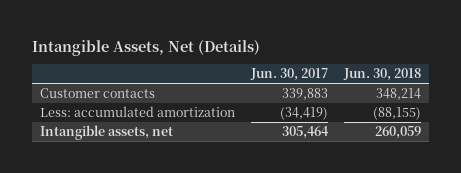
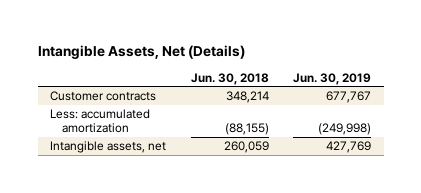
[250,68,329,82] Jun. 30, 2017 -> none
none -> [293,72,372,85] Jun. 30, 2019
[40,88,156,99] Customer contacts -> [49,91,156,102] Customer contracts

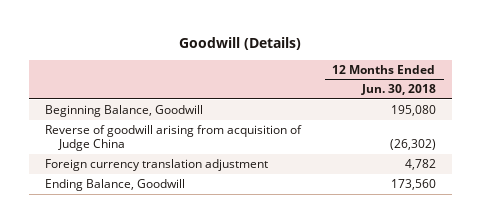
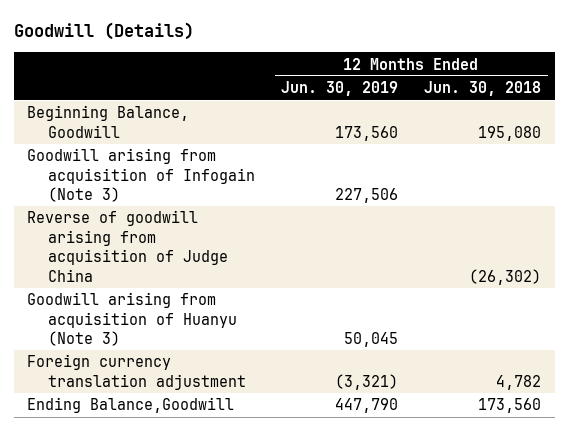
none -> [281,81,399,97] Jun. 30, 2019
none -> [27,148,255,203] Goodwill arising from acquisition of Infogain (Note 3)
none -> [27,292,237,347] Goodwill arising from acquisition of Huanyu (Note 3)
[44,179,185,192] Ending Balance, Goodwill -> [27,397,235,414] Ending Balance,Goodwill

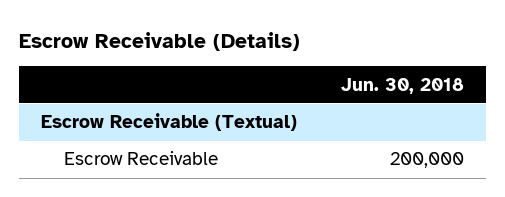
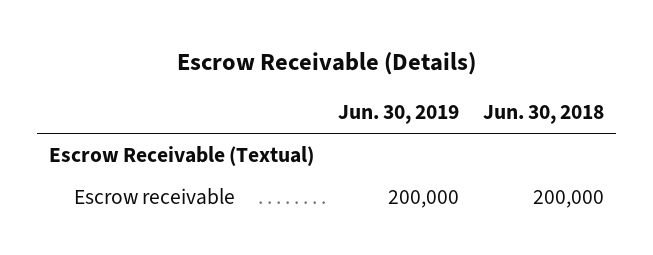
none -> [338,105,460,125] Jun. 30, 2019
[63,151,218,166] Escrow Receivable -> [74,188,236,206] Escrow receivable

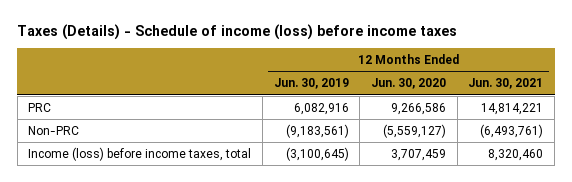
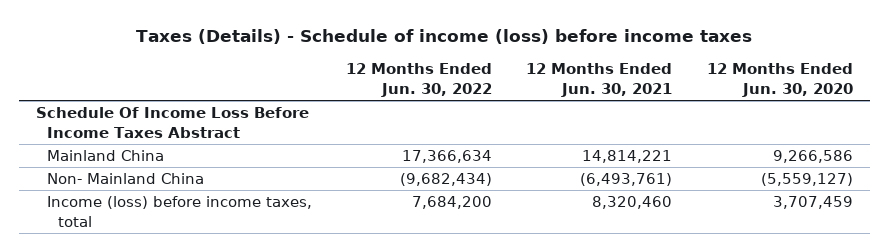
[273,78,349,90] Jun. 30, 2019 -> none
none -> [346,63,493,97] 12 Months Ended Jun. 30, 2022
none -> [36,107,310,138] Schedule Of Income Loss Before Income Taxes Abstract
[28,102,52,112] PRC -> [46,150,164,162] Mainland China
[28,125,80,135] Non-PRC -> [46,173,204,185] Non- Mainland China

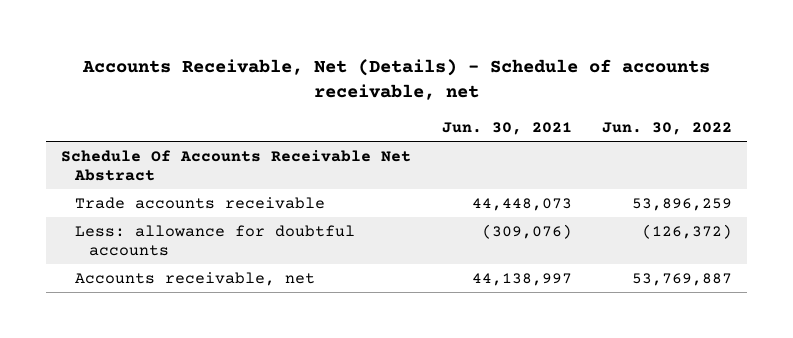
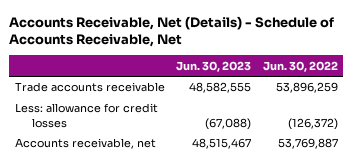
[81,58,710,101] Accounts Receivable, Net (Details) - Schedule of accounts receivable, net -> [9,15,335,48] Accounts Receivable, Net (Details) - Schedule of Accounts Receivable, Net
[441,122,572,136] Jun. 30, 2021 -> none
none -> [176,60,252,72] Jun. 30, 2023
[61,149,412,181] Schedule Of Accounts Receivable Net Abstract -> none
[75,224,356,256] Less: allowance for doubtful accounts -> [15,103,159,128] Less: allowance for credit losses

